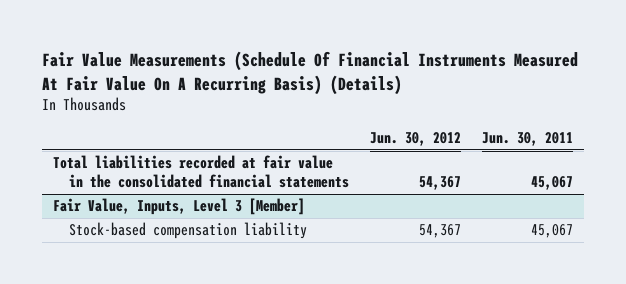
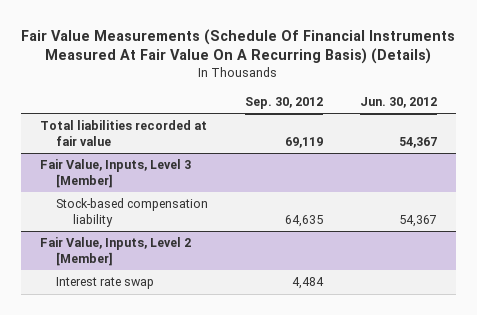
[481,132,573,147] Jun. 30, 2011 -> none
none -> [245,96,324,109] Sep. 30, 2012
[52,155,349,188] Total liabilities recorded at fair value in the consolidated financial statements -> [39,120,207,146] Total liabilities recorded at fair value
none -> [39,237,191,266] Fair Value, Inputs, Level 2 [Member]
none -> [56,277,155,290] Interest rate swap

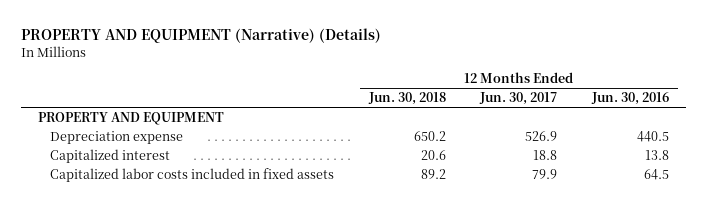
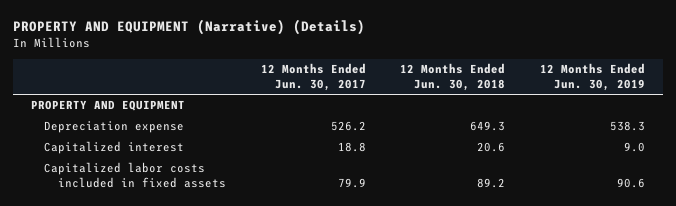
[591,92,670,106] Jun. 30, 2016 -> none
none -> [540,63,646,92] 12 Months Ended Jun. 30, 2019
[413,131,446,142] 650.2 -> [470,121,506,132] 649.3
[525,131,558,142] 526.9 -> [330,121,366,132] 526.2

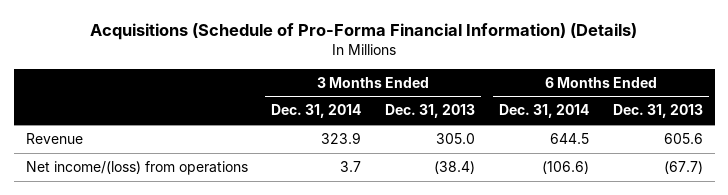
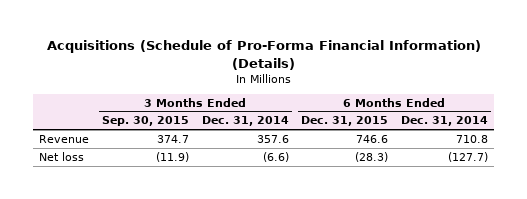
[385,104,476,119] Dec. 31, 2013 -> none
[612,104,703,119] Dec. 31, 2013 -> none
none -> [101,116,189,127] Sep. 30, 2015
none -> [301,116,389,127] Dec. 31, 2015
[321,131,362,144] 323.9 -> [256,134,289,143] 357.6
[549,132,589,144] 644.5 -> [455,134,488,143] 710.8
[25,160,248,175] Net income/(loss) from operations -> [39,151,85,161] Net loss
[340,160,362,172] 3.7 -> [262,151,289,162] (6.6)
[541,160,589,174] (106.6) -> [447,151,488,162] (127.7)

